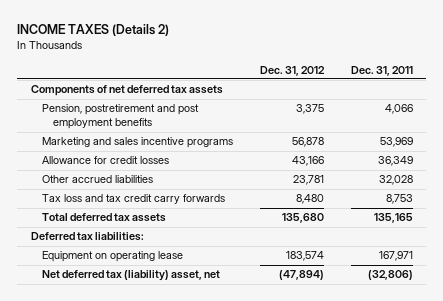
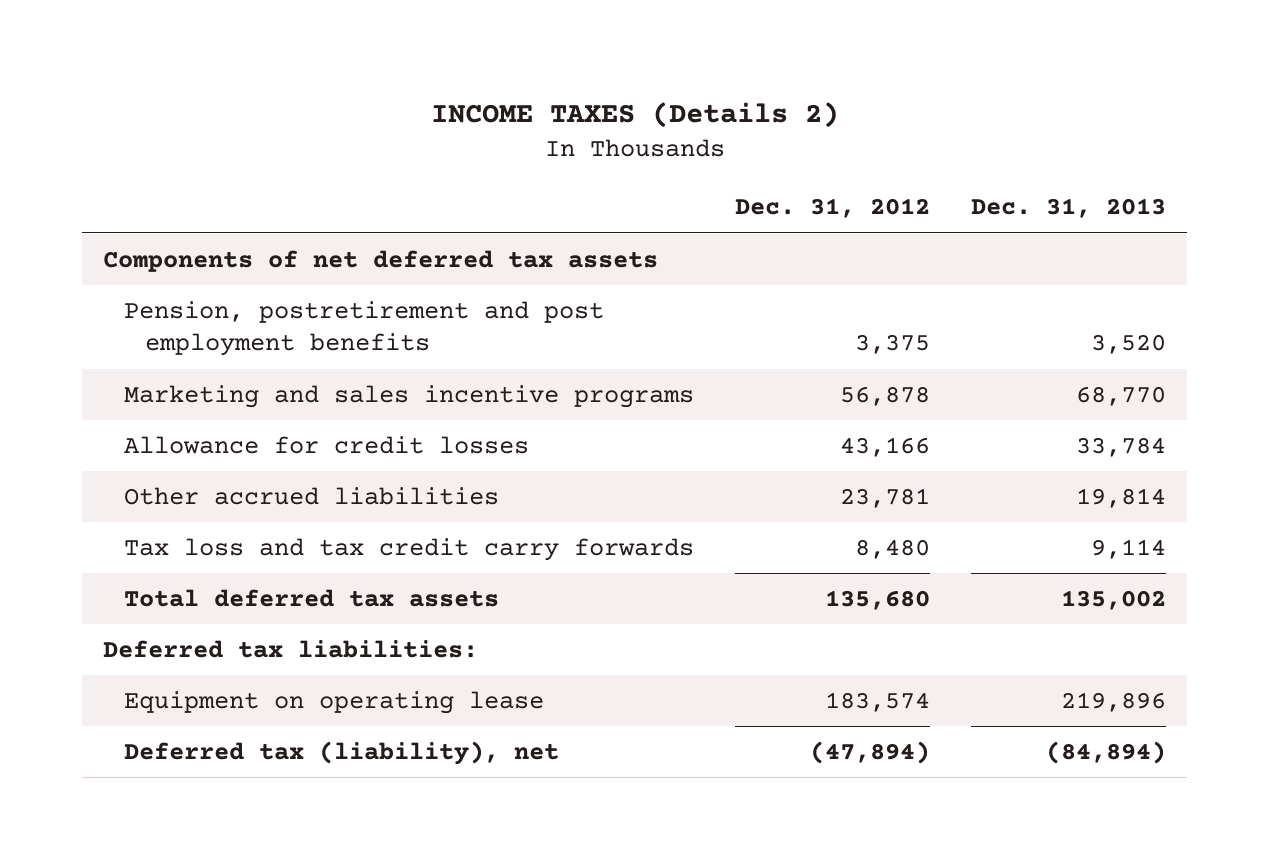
[350,65,413,76] Dec. 31, 2011 -> none
none -> [971,198,1167,219] Dec. 31, 2013
[41,270,220,282] Net deferred tax (liability) asset, net -> [123,741,559,766] Deferred tax (liability), net

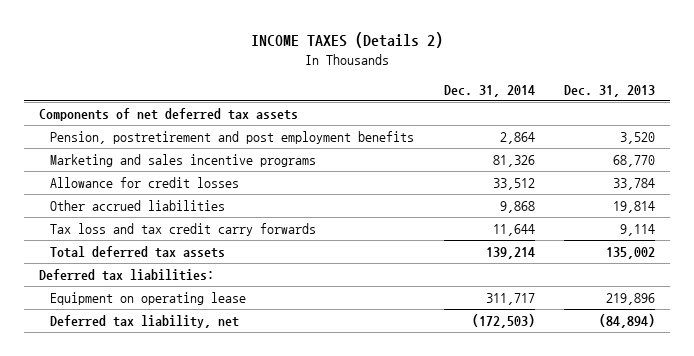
[735,198,931,219] Dec. 31, 2012 -> none
none -> [443,84,535,97] Dec. 31, 2014
[123,741,559,766] Deferred tax (liability), net -> [50,314,240,328] Deferred tax liability, net

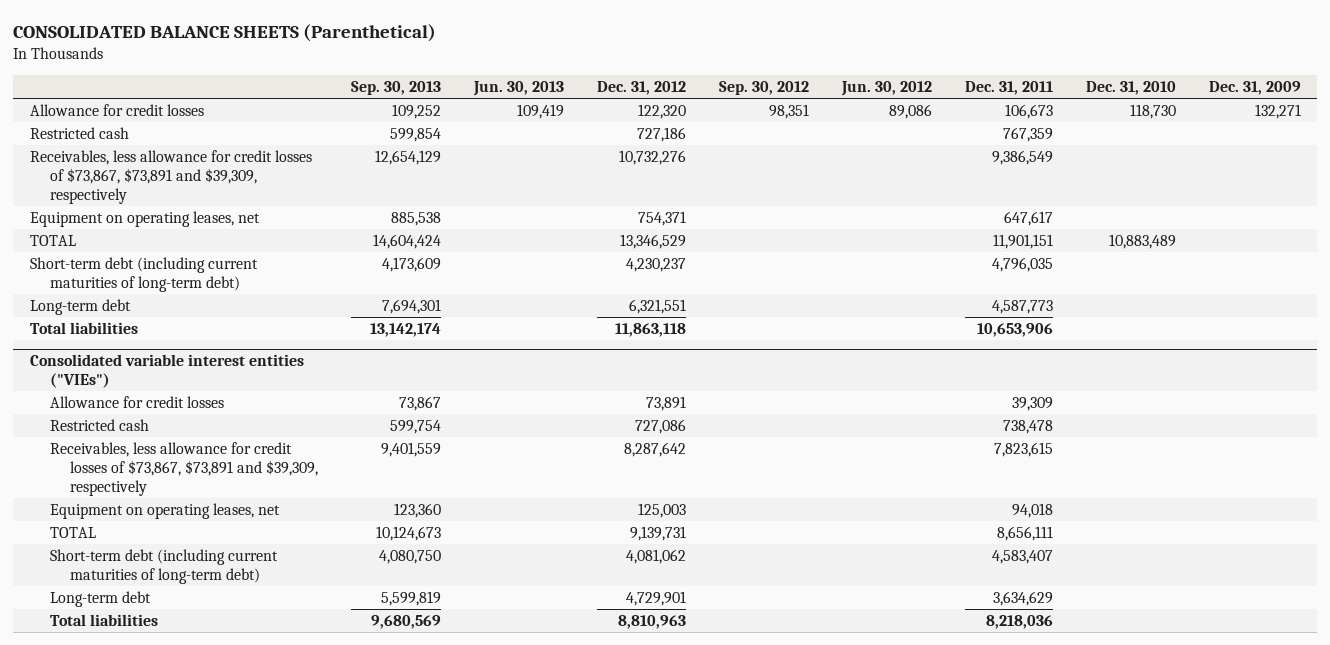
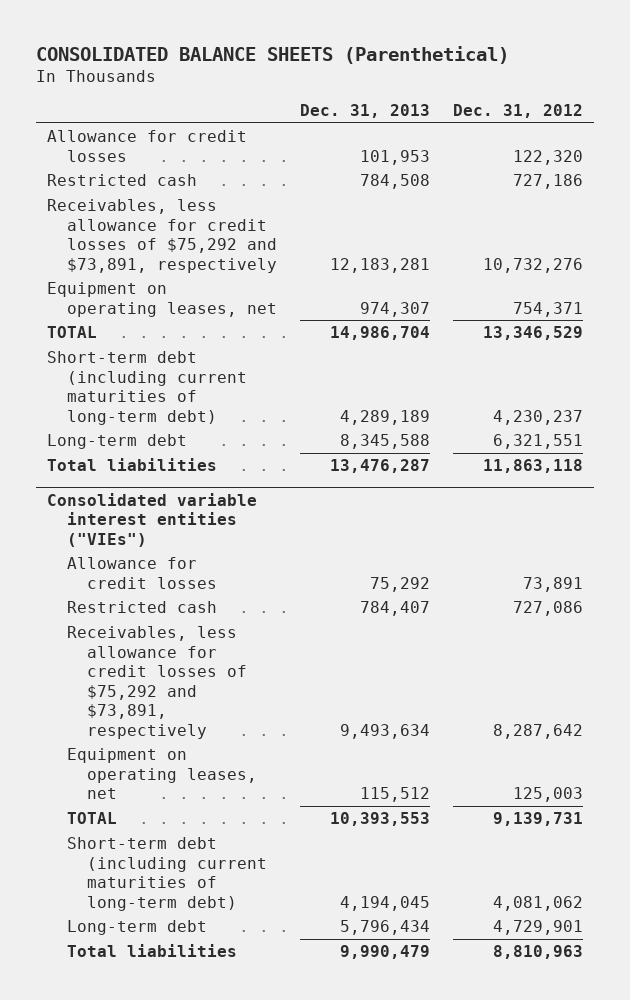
[350,81,441,96] Sep. 30, 2013 -> none
[472,81,564,97] Jun. 30, 2013 -> none
[718,81,809,96] Sep. 30, 2012 -> none
[840,81,932,97] Jun. 30, 2012 -> none
[964,81,1053,96] Dec. 31, 2011 -> none
[1085,81,1176,96] Dec. 31, 2010 -> none
[1208,81,1301,96] Dec. 31, 2009 -> none
none -> [300,104,431,119] Dec. 31, 2013
[29,149,312,204] Receivables, less allowance for credit losses of $73,867, $73,891 and $39,309, respectively -> [47,199,278,273] Receivables, less allowance for credit losses of $75,292 and $73,891, respectively
[49,441,319,496] Receivables, less allowance for credit losses of $73,867, $73,891 and $39,309, respectively -> [67,626,248,739] Receivables, less allowance for credit losses of $75,292 and $73,891, respectively

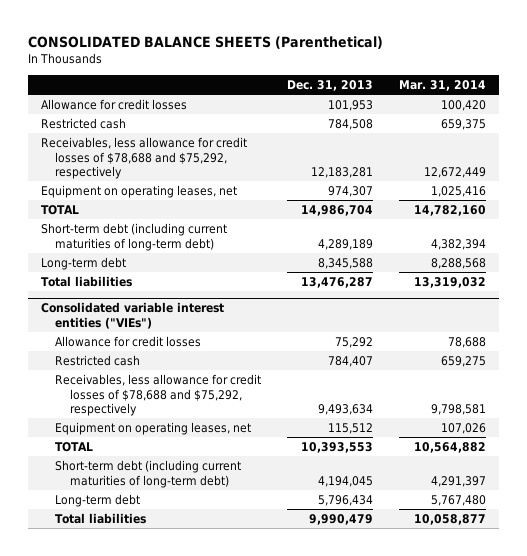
[452,104,583,119] Dec. 31, 2012 -> none
none -> [398,80,486,92] Mar. 31, 2014
[47,199,278,273] Receivables, less allowance for credit losses of $75,292 and $73,891, respectively -> [40,136,247,180] Receivables, less allowance for credit losses of $78,688 and $75,292, respectively
[67,626,248,739] Receivables, less allowance for credit losses of $75,292 and $73,891, respectively -> [55,373,262,417] Receivables, less allowance for credit losses of $78,688 and $75,292, respectively

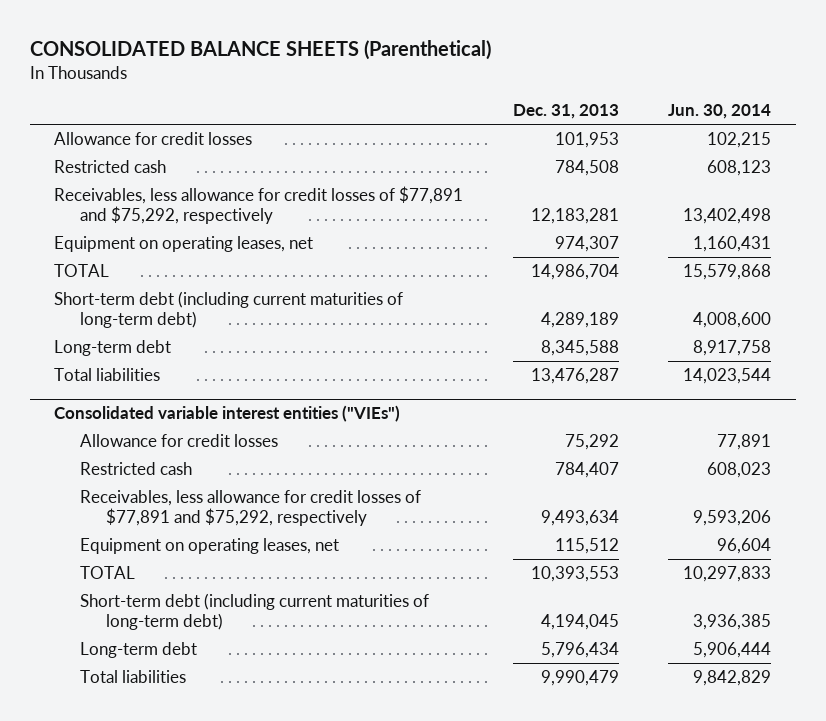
[398,80,486,92] Mar. 31, 2014 -> none
none -> [668,104,772,120] Jun. 30, 2014
[40,136,247,180] Receivables, less allowance for credit losses of $78,688 and $75,292, respectively -> [54,186,464,225] Receivables, less allowance for credit losses of $77,891 and $75,292, respectively
[55,373,262,417] Receivables, less allowance for credit losses of $78,688 and $75,292, respectively -> [80,490,422,527] Receivables, less allowance for credit losses of $77,891 and $75,292, respectively

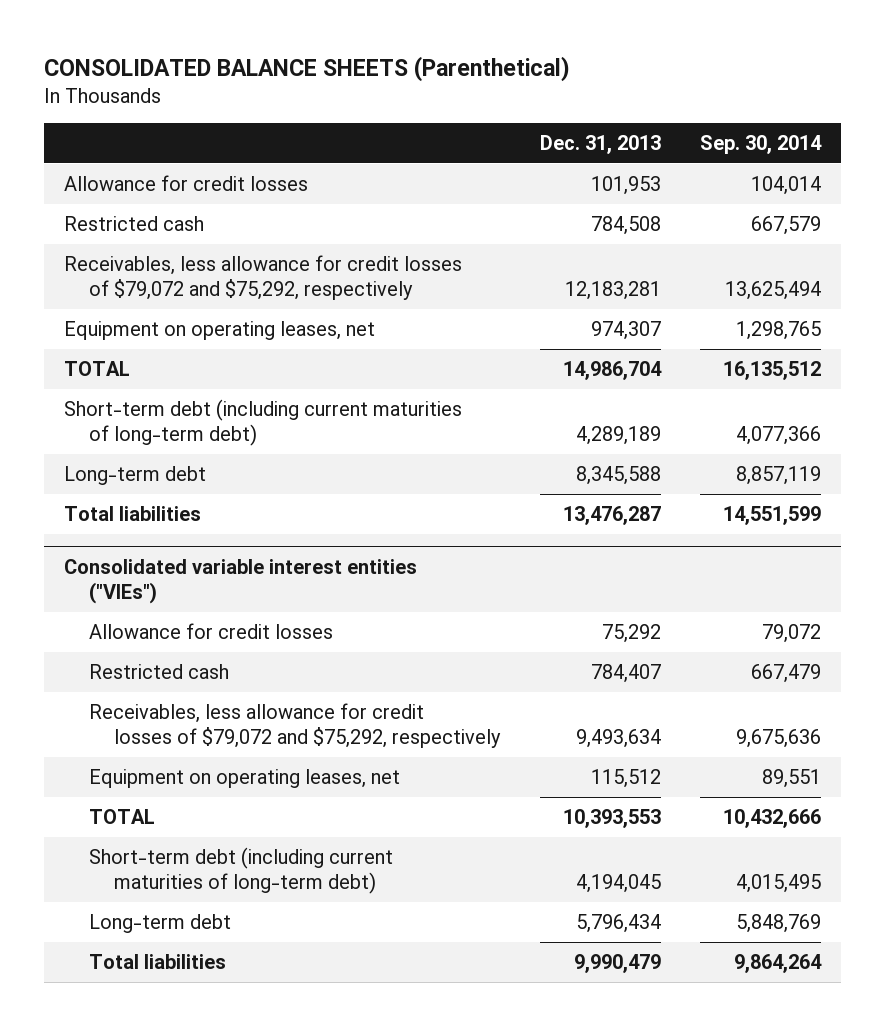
[668,104,772,120] Jun. 30, 2014 -> none
none -> [700,134,823,154] Sep. 30, 2014
[54,186,464,225] Receivables, less allowance for credit losses of $77,891 and $75,292, respectively -> [64,255,463,301] Receivables, less allowance for credit losses of $79,072 and $75,292, respectively
[80,490,422,527] Receivables, less allowance for credit losses of $77,891 and $75,292, respectively -> [89,703,501,749] Receivables, less allowance for credit losses of $79,072 and $75,292, respectively

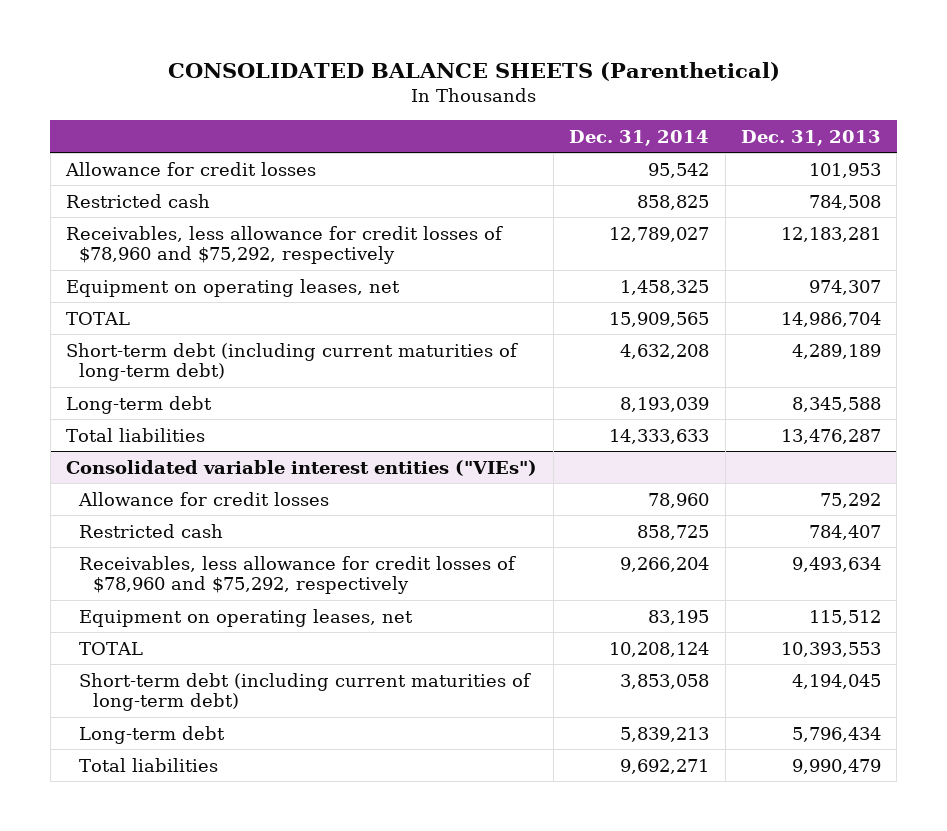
[700,134,823,154] Sep. 30, 2014 -> none
none -> [569,129,710,146] Dec. 31, 2014
[64,255,463,301] Receivables, less allowance for credit losses of $79,072 and $75,292, respectively -> [66,225,504,265] Receivables, less allowance for credit losses of $78,960 and $75,292, respectively
[89,703,501,749] Receivables, less allowance for credit losses of $79,072 and $75,292, respectively -> [79,555,517,595] Receivables, less allowance for credit losses of $78,960 and $75,292, respectively

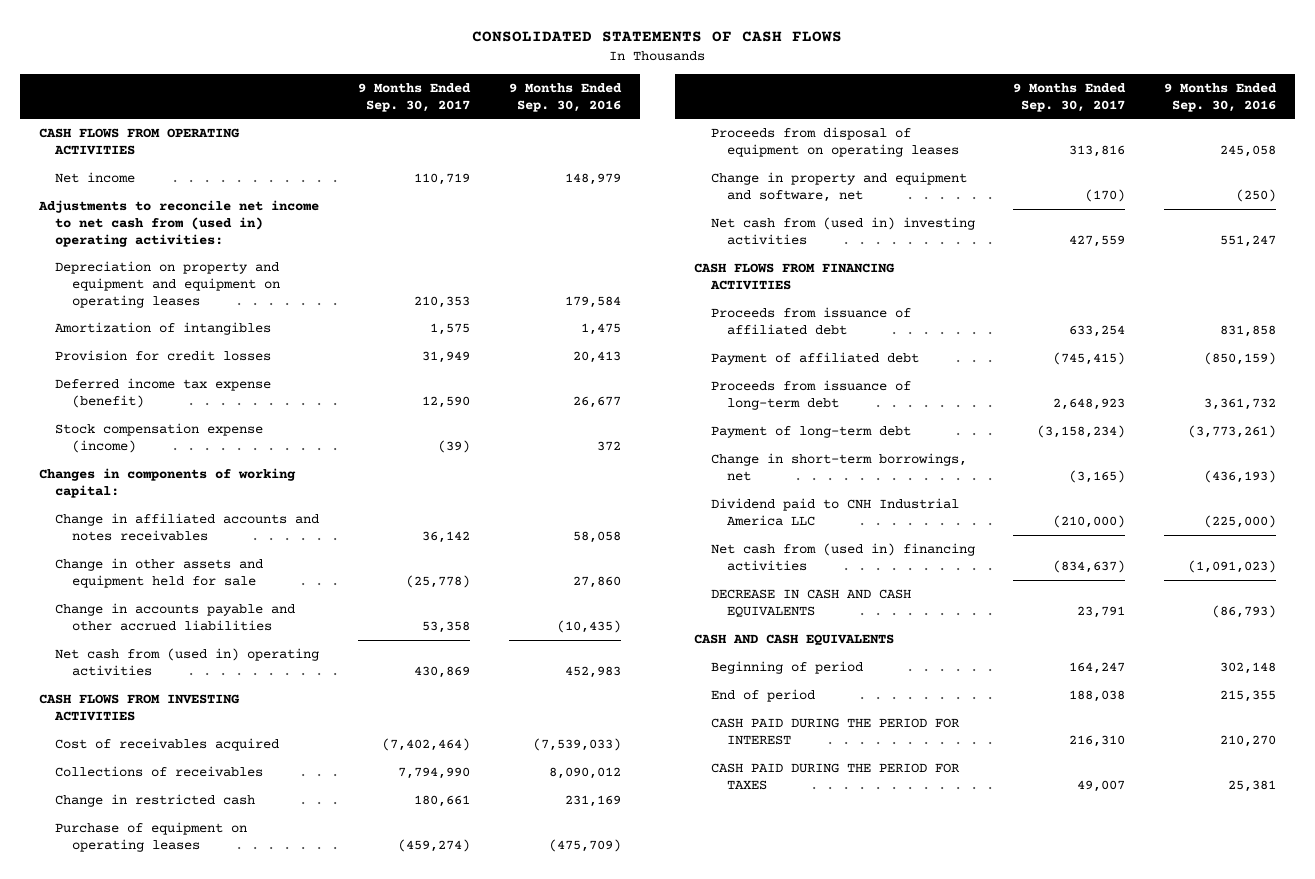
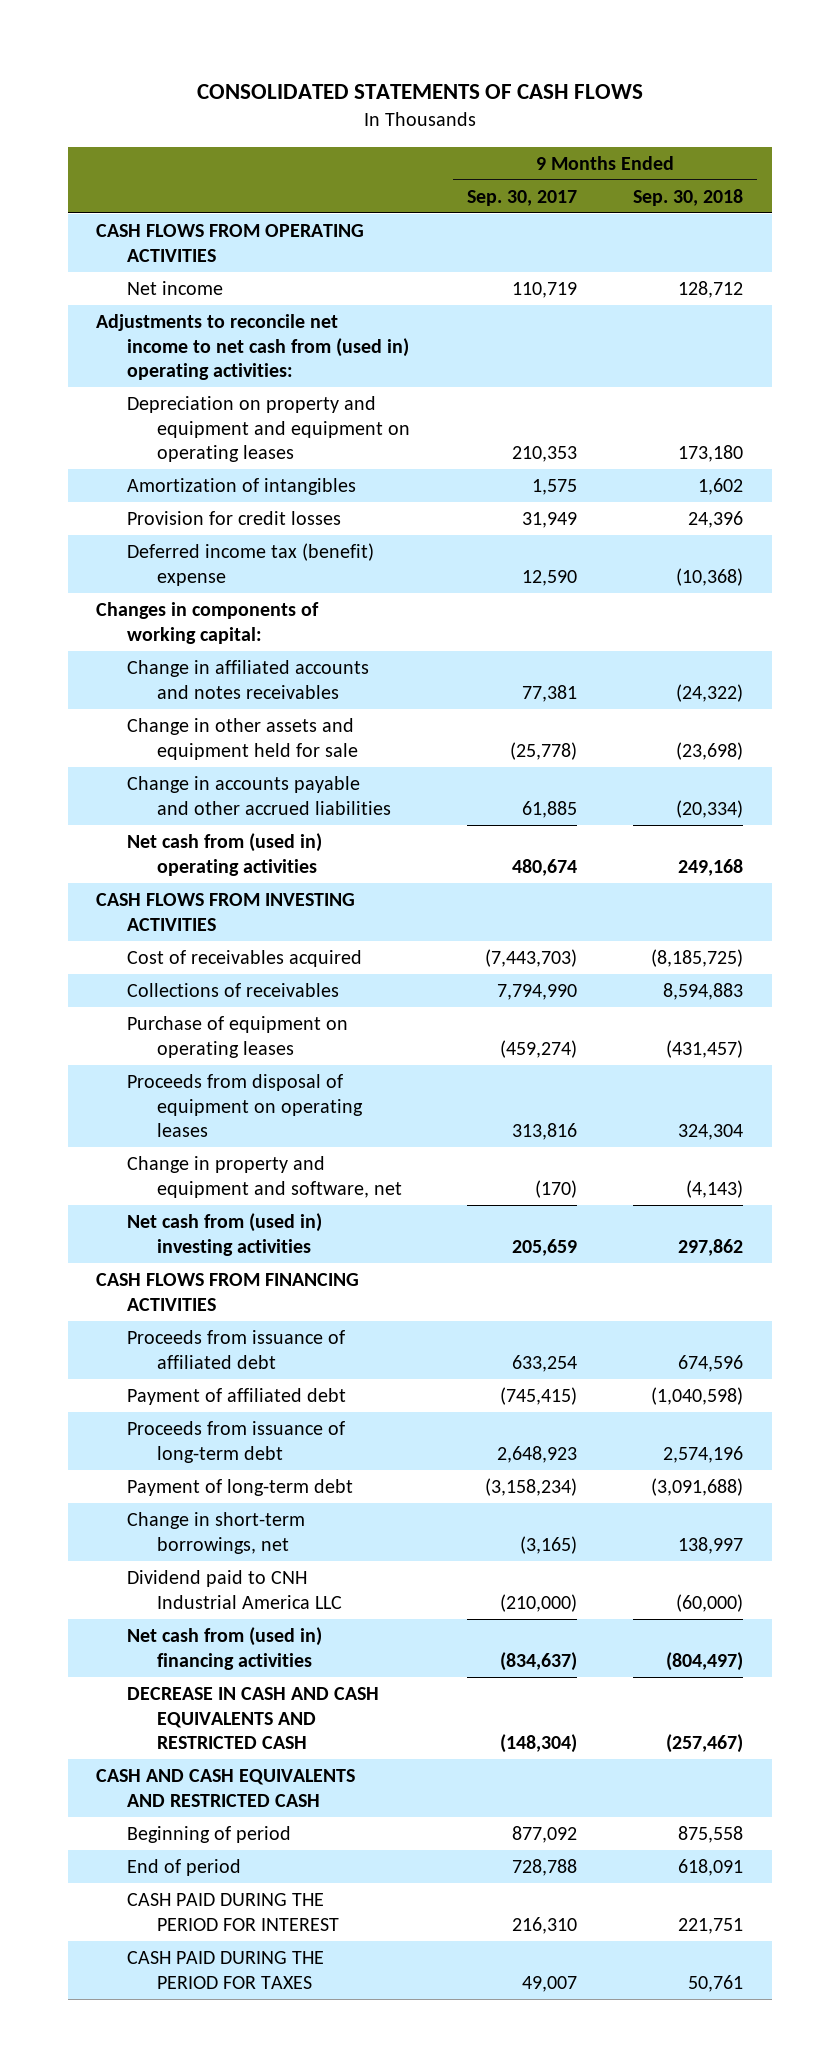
[508,82,622,112] 9 Months Ended Sep. 30, 2016 -> none
none -> [633,188,744,206] Sep. 30, 2018
[55,422,264,453] Stock compensation expense (income) -> none
[55,377,272,408] Deferred income tax expense (benefit) -> [126,543,374,586] Deferred income tax (benefit) expense
[421,530,470,543] 36,142 -> [521,684,577,702] 77,381
[421,620,470,633] 53,358 -> [521,800,577,818] 61,885
[413,665,470,678] 430,869 -> [511,858,577,876] 480,674
[381,737,470,751] (7,402,464) -> [484,949,577,968] (7,443,703)
[55,793,256,807] Change in restricted cash -> none
[1069,234,1126,247] 427,559 -> [511,1238,577,1256] 205,659
[710,588,911,617] DECREASE IN CASH AND CASH EQUIVALENTS -> [126,1687,379,1750] DECREASE IN CASH AND CASH EQUIVALENTS AND RESTRICTED CASH
[1077,605,1126,618] 23,791 -> [499,1734,577,1754] (148,304)
[694,633,895,646] CASH AND CASH EQUIVALENTS -> [96,1769,356,1807] CASH AND CASH EQUIVALENTS AND RESTRICTED CASH
[1069,661,1126,674] 164,247 -> [511,1826,577,1844] 877,092
[1069,689,1126,702] 188,038 -> [511,1859,577,1877] 728,788

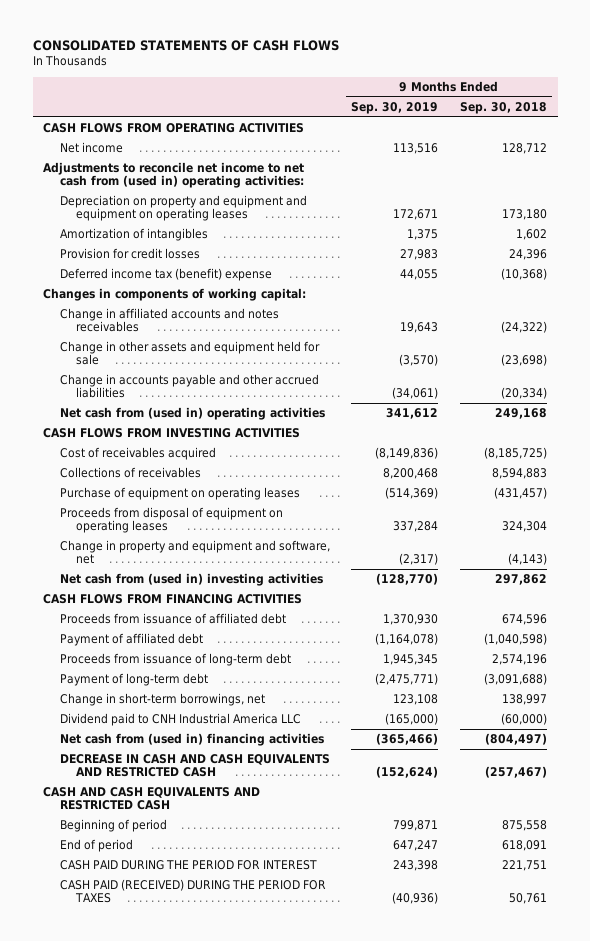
[466,189,577,206] Sep. 30, 2017 -> none
none -> [351,101,439,114] Sep. 30, 2019
[126,1951,324,1989] CASH PAID DURING THE PERIOD FOR TAXES -> [59,879,326,904] CASH PAID (RECEIVED) DURING THE PERIOD FOR TAXES

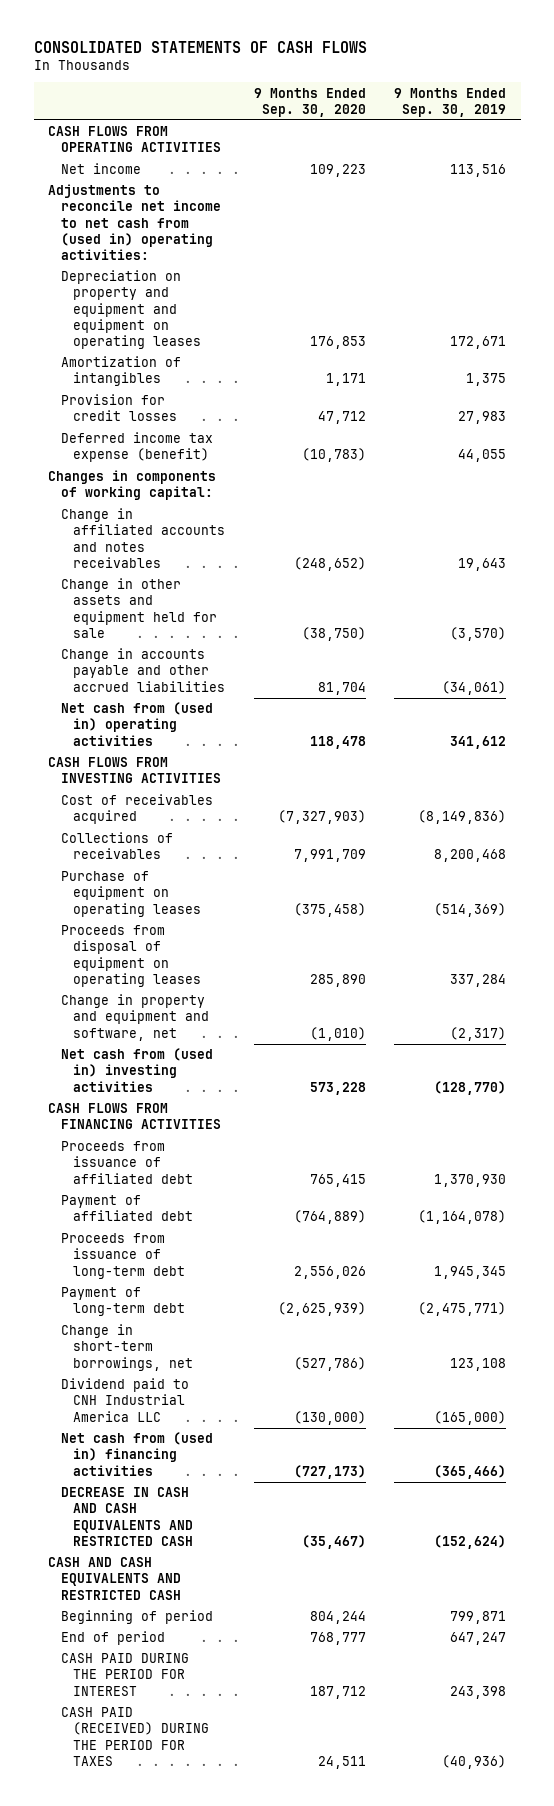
[459,101,547,114] Sep. 30, 2018 -> none
none -> [253,87,366,117] 9 Months Ended Sep. 30, 2020
[59,268,272,282] Deferred income tax (benefit) expense -> [60,432,213,463] Deferred income tax expense (benefit)

